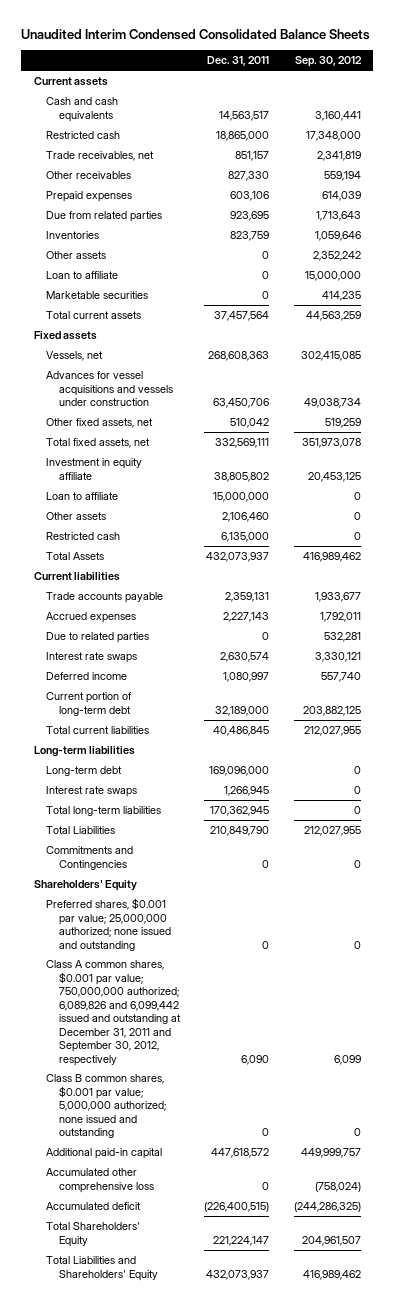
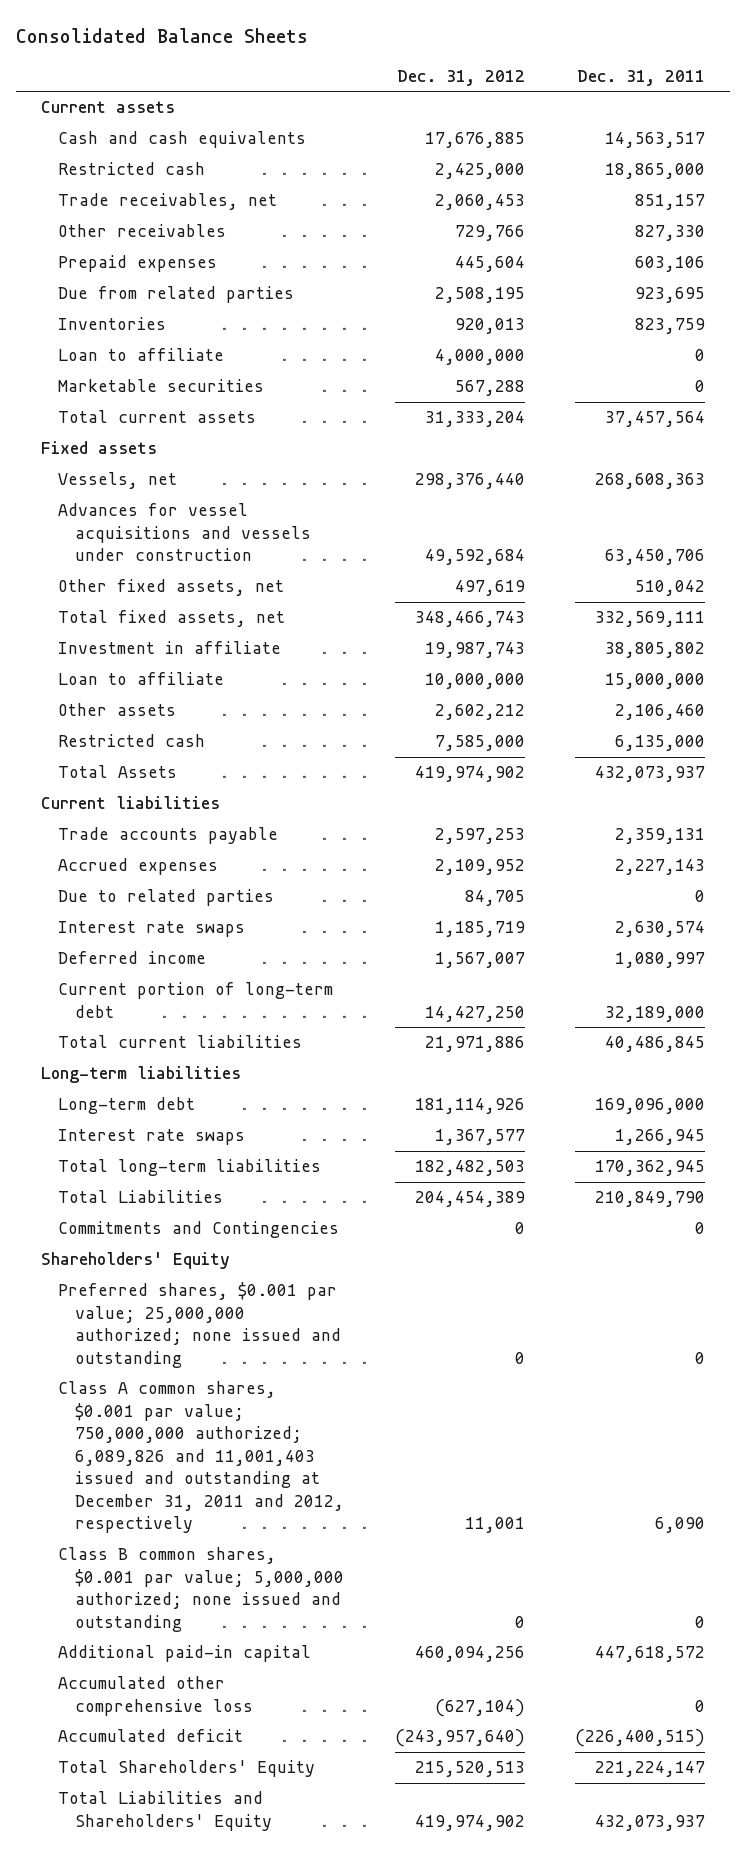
[21,28,371,40] Unaudited Interim Condensed Consolidated Balance Sheets -> [16,28,309,44] Consolidated Balance Sheets
[294,56,362,68] Sep. 30, 2012 -> none
none -> [396,69,525,86] Dec. 31, 2012
[46,251,107,260] Other assets -> none
[46,458,143,480] Investment in equity affiliate -> [58,641,282,655] Investment in affiliate
[46,960,181,1066] Class A common shares, $0.001 par value; 750,000,000 authorized; 6,089,826 and 6,099,442 issued and outstanding at December 31, 2011 and September 30, 2012, respectively -> [58,1381,345,1534] Class A common shares, $0.001 par value; 750,000,000 authorized; 6,089,826 and 11,001,403 issued and outstanding at December 31, 2011 and 2012, respectively

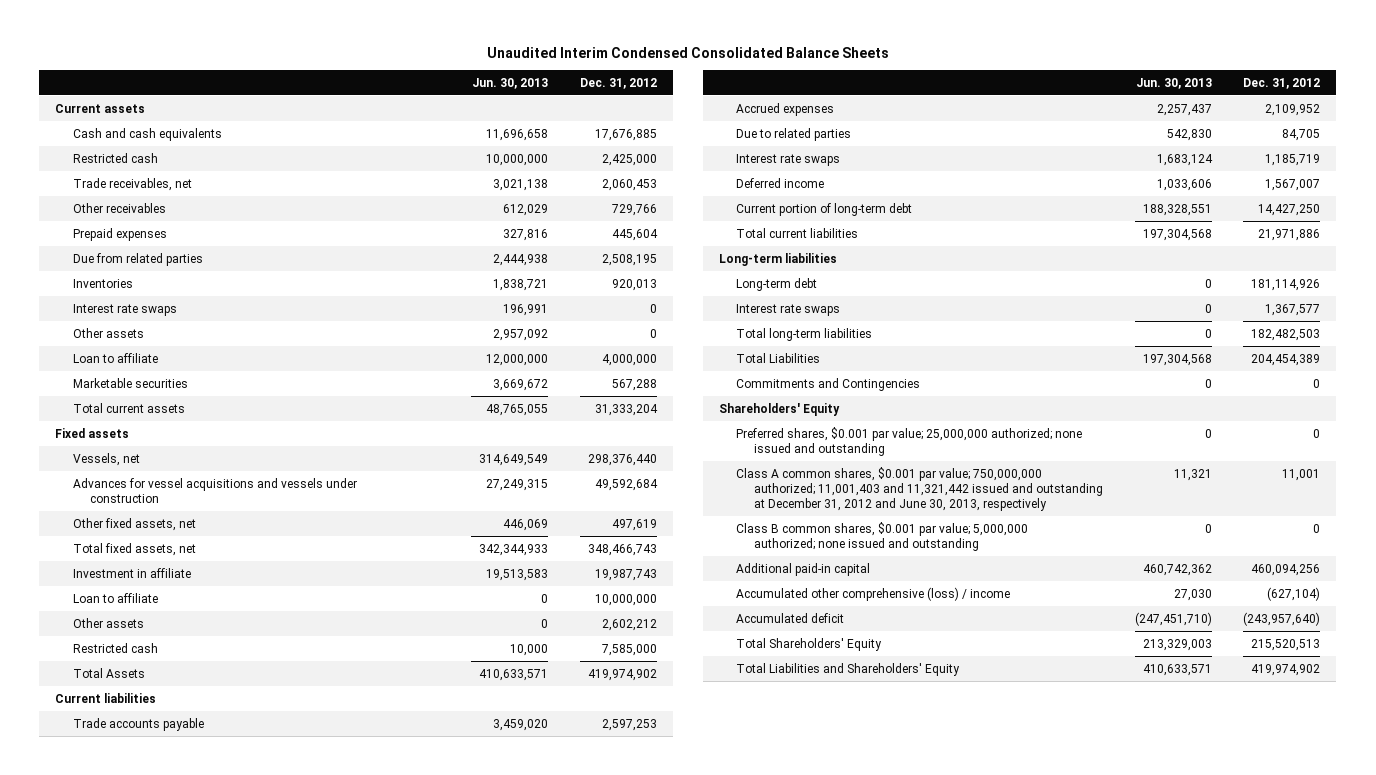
[16,28,309,44] Consolidated Balance Sheets -> [486,47,889,59] Unaudited Interim Condensed Consolidated Balance Sheets
[577,69,706,86] Dec. 31, 2011 -> none
none -> [471,77,548,89] Jun. 30, 2013
none -> [72,303,177,316] Interest rate swaps
none -> [72,327,144,338] Other assets
[58,1381,345,1534] Class A common shares, $0.001 par value; 750,000,000 authorized; 6,089,826 and 11,001,403 issued and outstanding at December 31, 2011 and 2012, respectively -> [736,466,1103,512] Class A common shares, $0.001 par value; 750,000,000 authorized; 11,001,403 and 11,321,442 issued and outstanding at December 31, 2012 and June 30, 2013, respectively
[58,1676,254,1716] Accumulated other comprehensive loss -> [736,586,1011,601] Accumulated other comprehensive (loss) / income

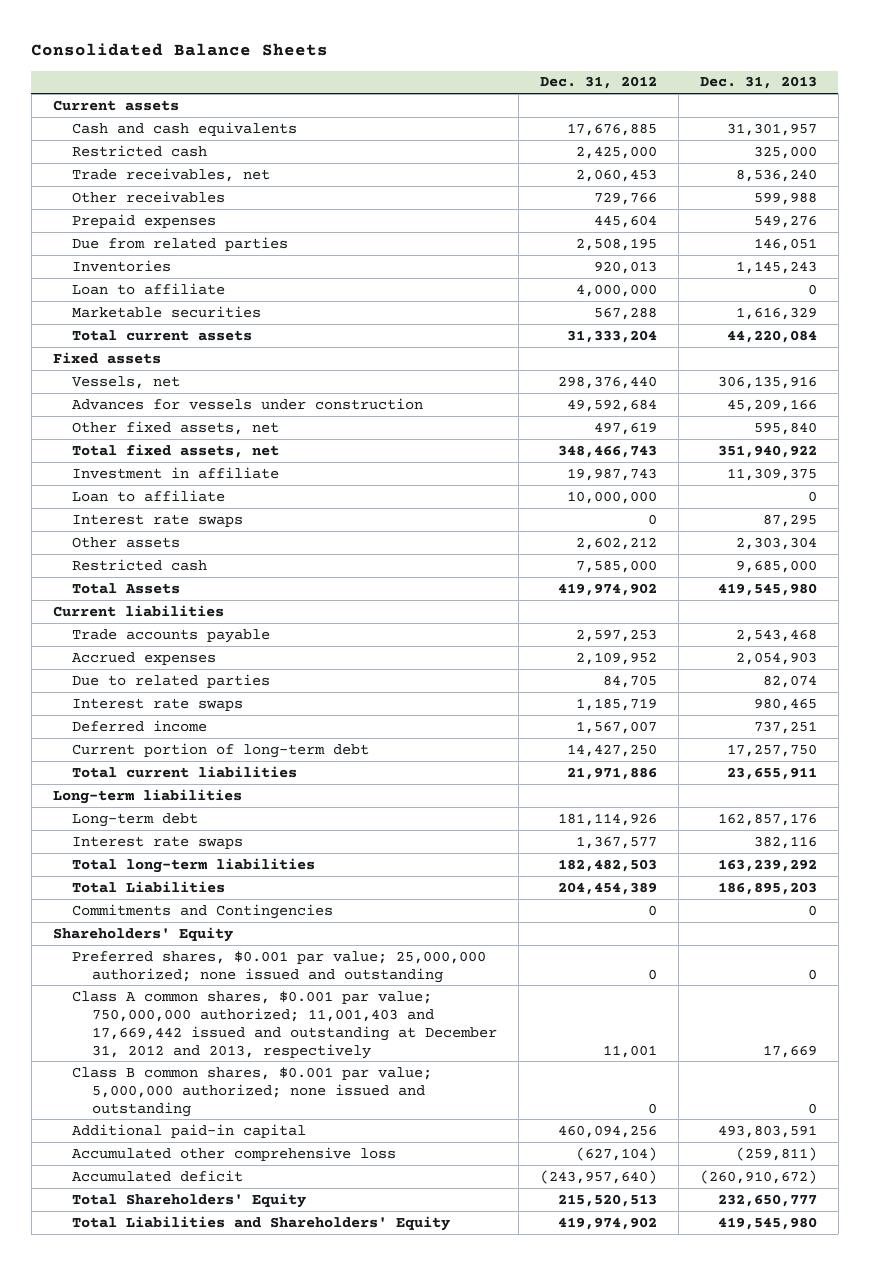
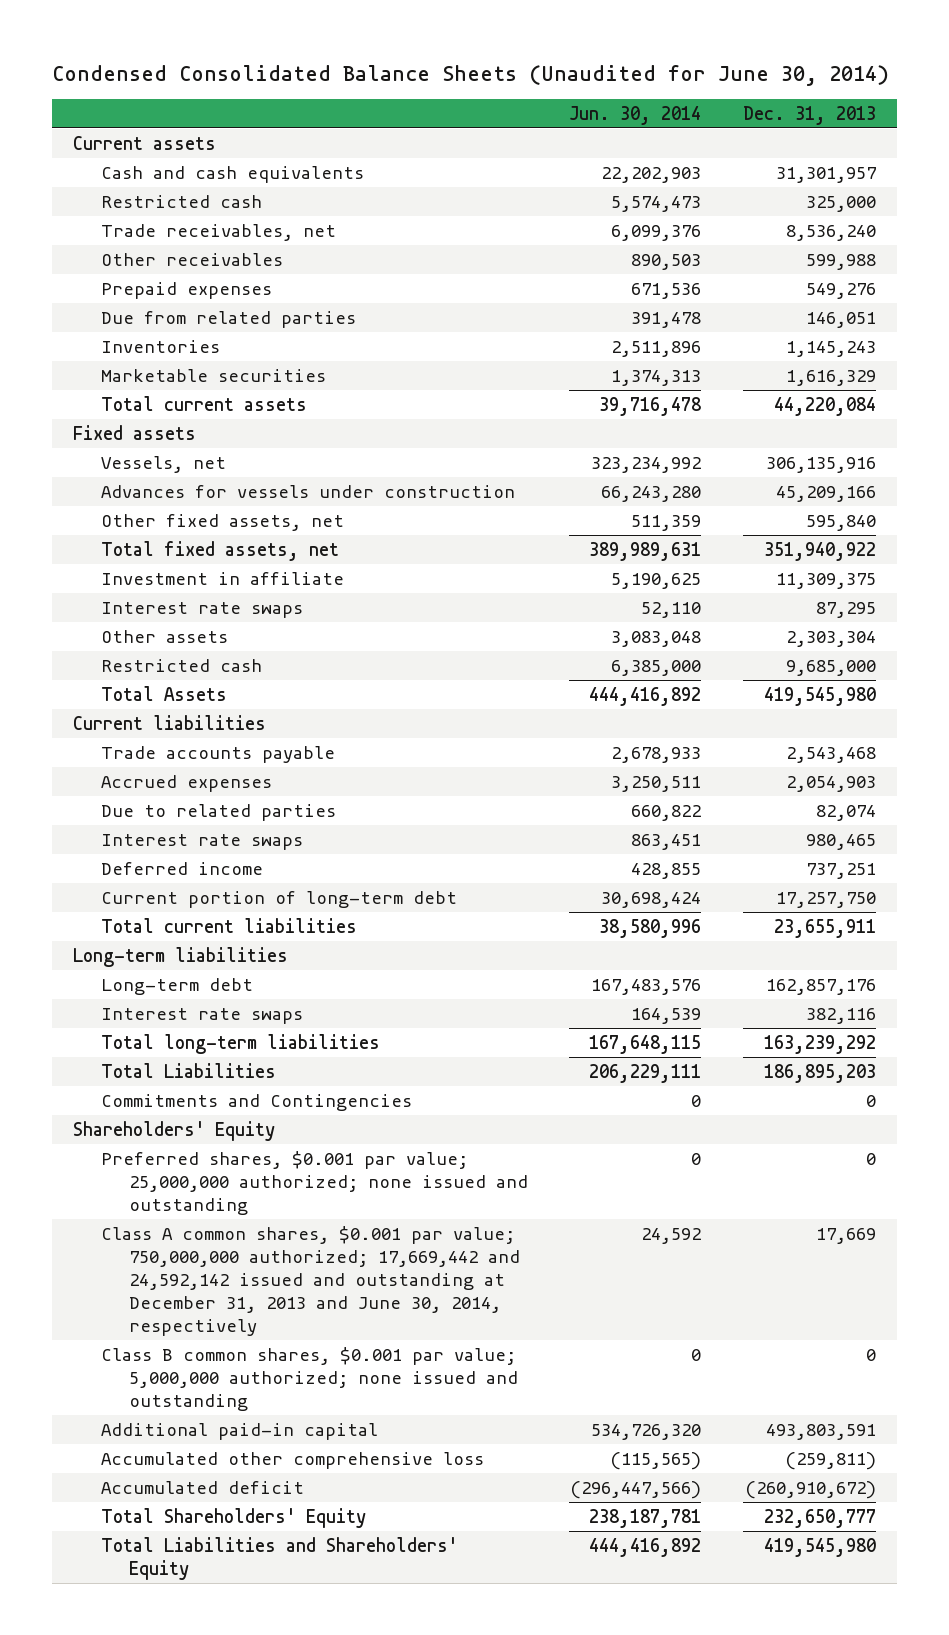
[31,43,329,57] Consolidated Balance Sheets -> [51,64,889,86] Condensed Consolidated Balance Sheets (Unaudited for June 30, 2014)
[539,76,657,90] Dec. 31, 2012 -> none
none -> [569,106,702,126] Jun. 30, 2014
[72,282,226,295] Loan to affiliate -> none
[72,489,226,502] Loan to affiliate -> none
[72,990,497,1059] Class A common shares, $0.001 par value; 750,000,000 authorized; 11,001,403 and 17,669,442 issued and outstanding at December 31, 2012 and 2013, respectively -> [100,1225,520,1336] Class A common shares, $0.001 par value; 750,000,000 authorized; 17,669,442 and 24,592,142 issued and outstanding at December 31, 2013 and June 30, 2014, respectively

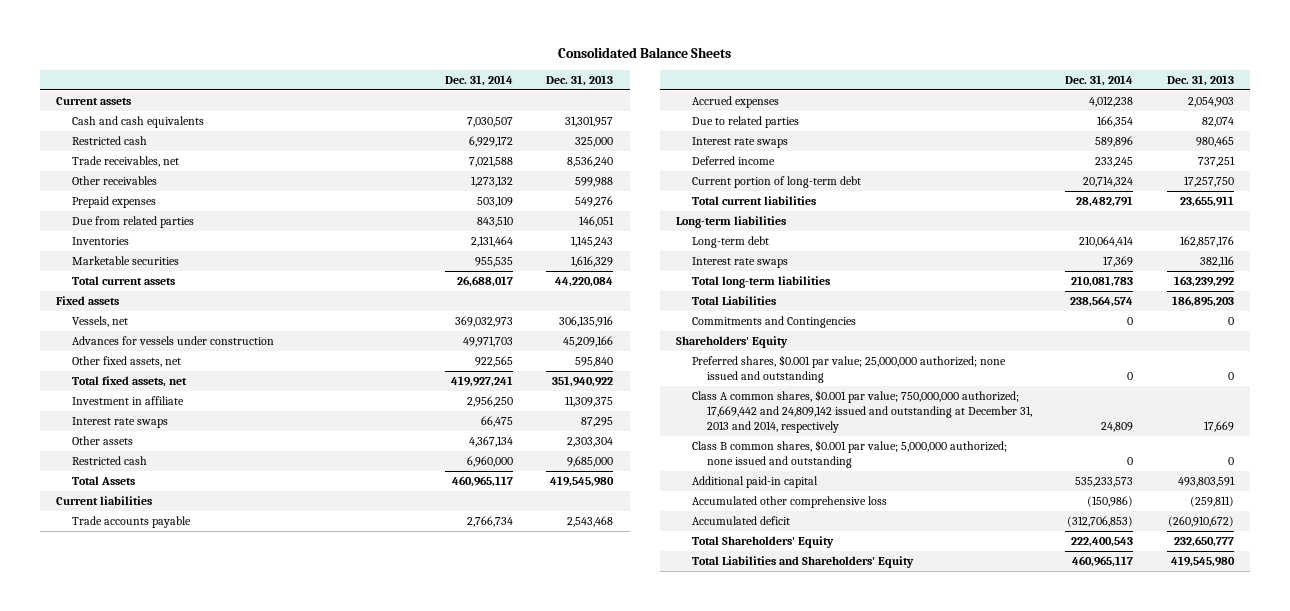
[51,64,889,86] Condensed Consolidated Balance Sheets (Unaudited for June 30, 2014) -> [557,46,731,58] Consolidated Balance Sheets
[569,106,702,126] Jun. 30, 2014 -> none
none -> [445,74,514,86] Dec. 31, 2014
[100,1225,520,1336] Class A common shares, $0.001 par value; 750,000,000 authorized; 17,669,442 and 24,592,142 issued and outstanding at December 31, 2013 and June 30, 2014, respectively -> [691,389,1033,434] Class A common shares, $0.001 par value; 750,000,000 authorized; 17,669,442 and 24,809,142 issued and outstanding at December 31, 2013 and 2014, respectively

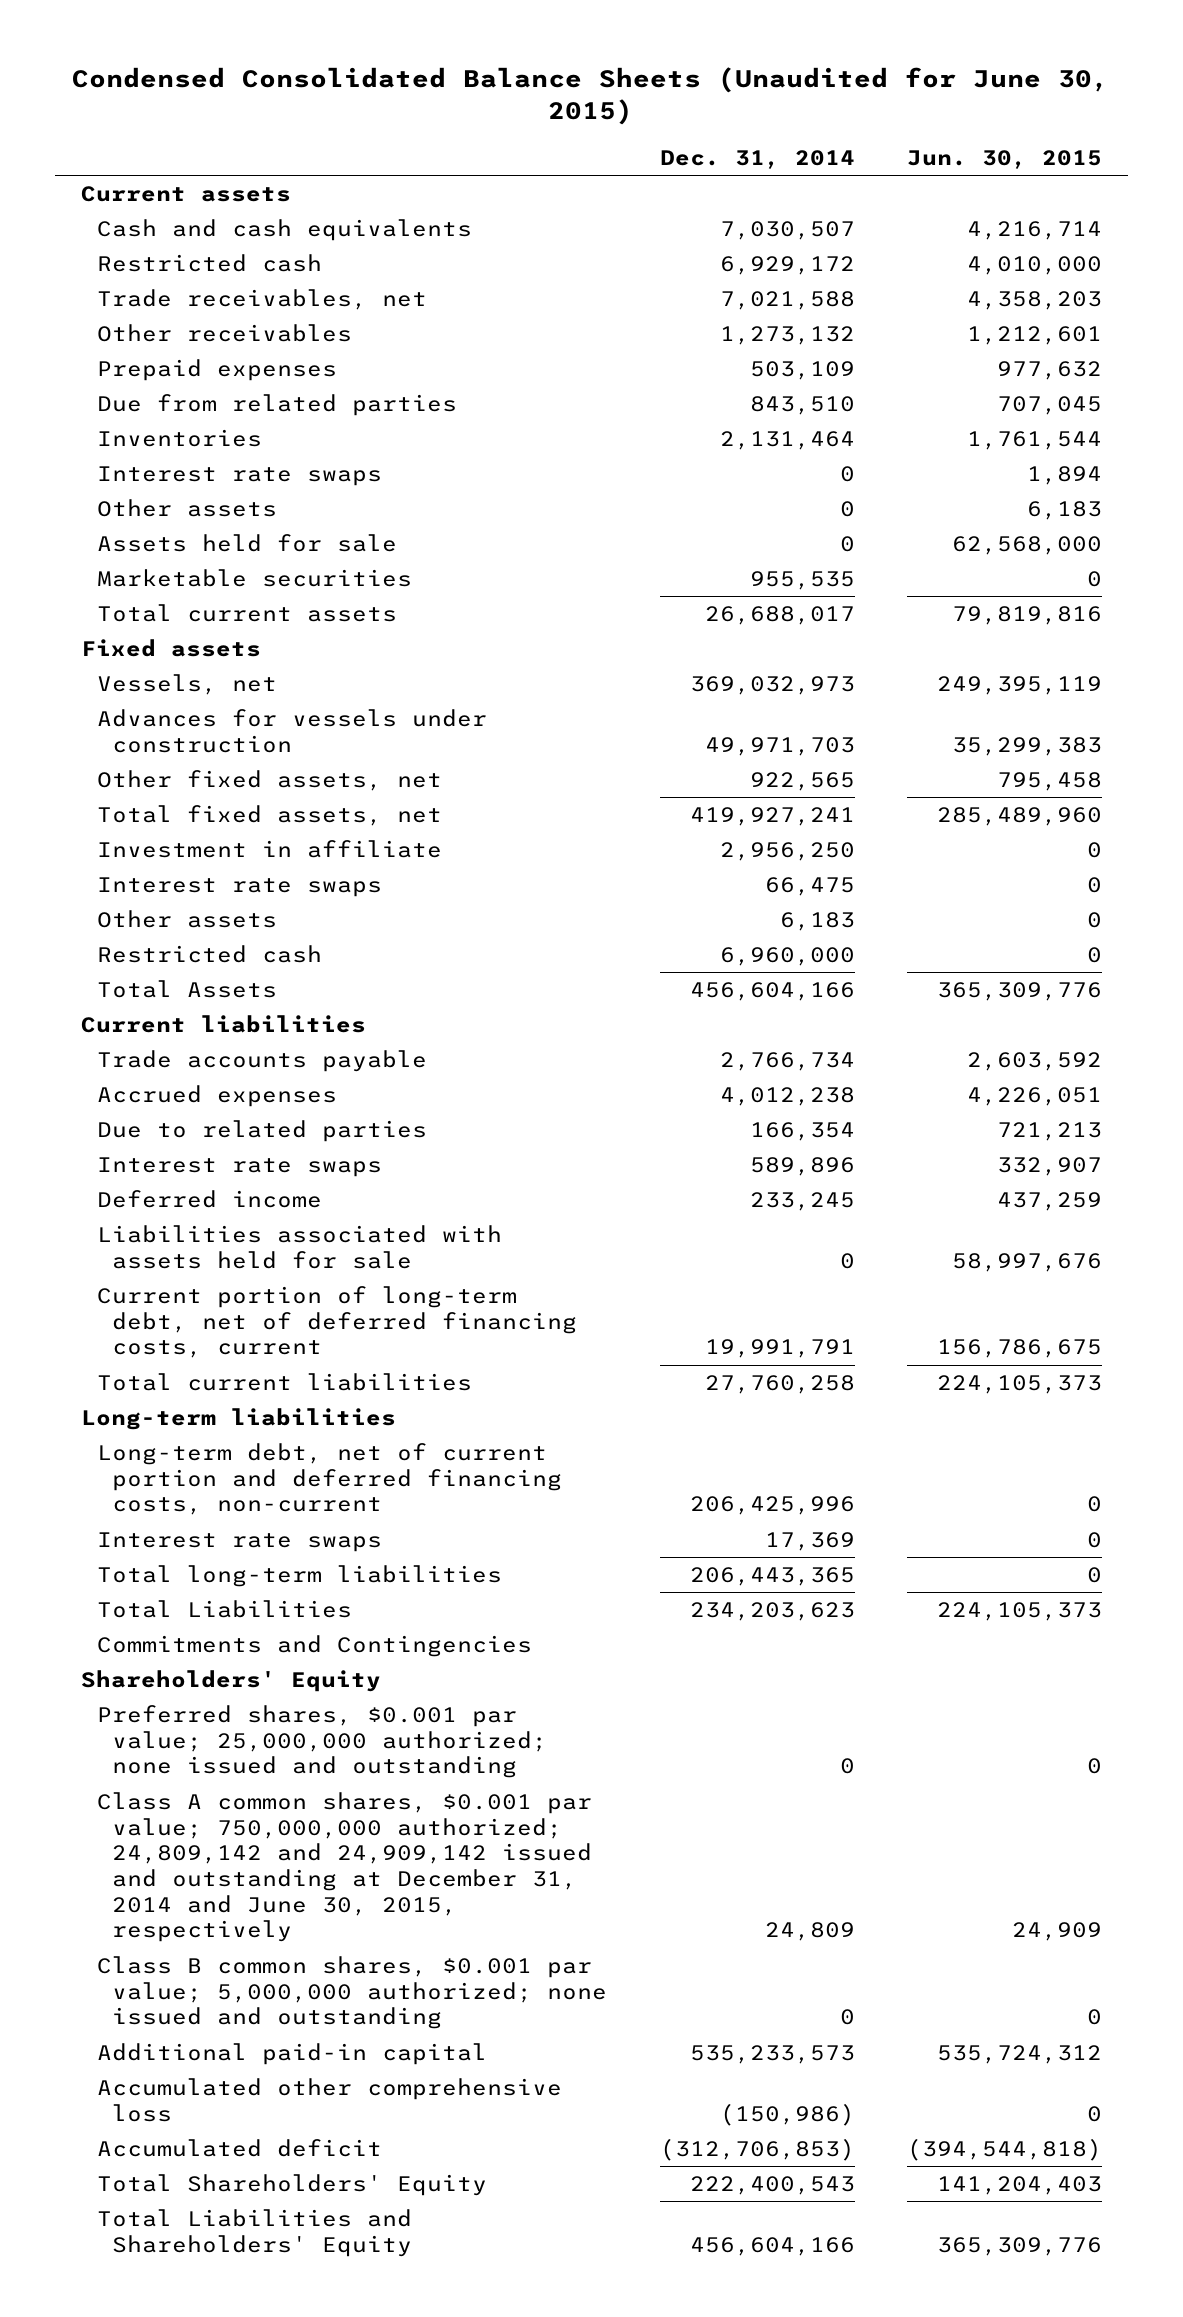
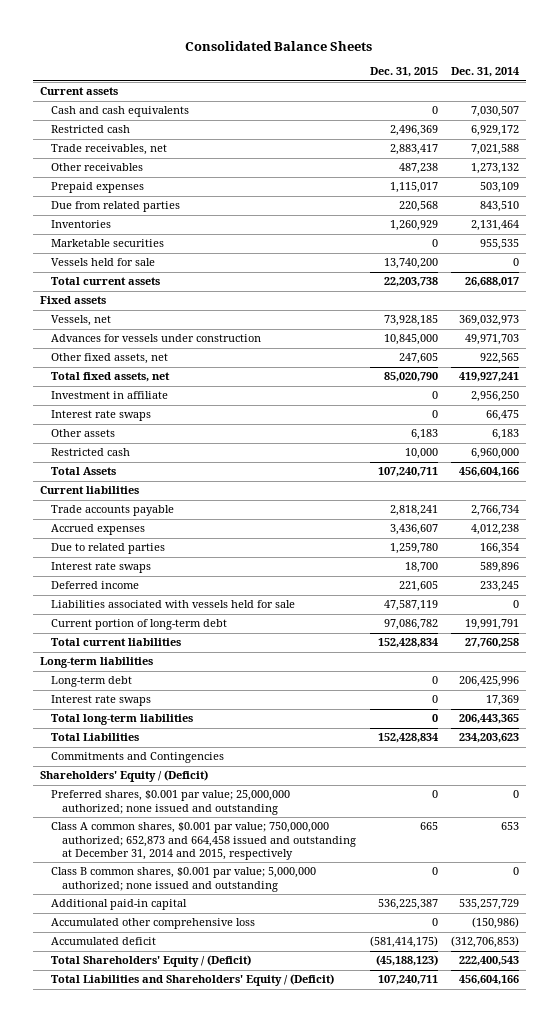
[72,66,1110,126] Condensed Consolidated Balance Sheets (Unaudited for June 30, 2015) -> [185,40,373,51] Consolidated Balance Sheets
[906,149,1102,169] Jun. 30, 2015 -> none
none -> [369,67,438,78] Dec. 31, 2015
[96,465,382,486] Interest rate swaps -> none
[96,498,277,517] Other assets -> none
[96,533,397,552] Assets held for sale -> none
none -> [51,258,156,267] Vessels held for sale
[96,1224,502,1269] Liabilities associated with assets held for sale -> [51,600,296,609] Liabilities associated with vessels held for sale
[96,1285,578,1359] Current portion of long-term debt, net of deferred financing costs, current -> [51,619,228,631] Current portion of long-term debt
[96,1442,563,1516] Long-term debt, net of current portion and deferred financing costs, non-current -> [51,676,133,688] Long-term debt
[80,1669,381,1692] Shareholders' Equity -> [39,770,208,783] Shareholders' Equity / (Deficit)
[96,1791,593,1943] Class A common shares, $0.001 par value; 750,000,000 authorized; 24,809,142 and 24,909,142 issued and outstanding at December 31, 2014 and June 30, 2015, respectively -> [51,822,357,860] Class A common shares, $0.001 par value; 750,000,000 authorized; 652,873 and 664,458 issued and outstanding at December 31, 2014 and 2015, respectively
[764,1922,855,1942] 24,809 -> [500,822,519,831] 653
[689,2044,855,2064] 535,233,573 -> [458,899,519,911] 535,257,729
[96,2173,487,2196] Total Shareholders' Equity -> [51,955,252,968] Total Shareholders' Equity / (Deficit)
[96,2208,413,2257] Total Liabilities and Shareholders' Equity -> [51,974,335,987] Total Liabilities and Shareholders' Equity / (Deficit)

